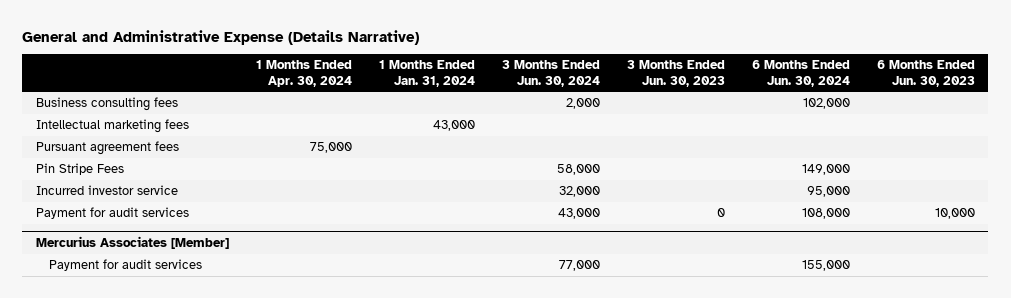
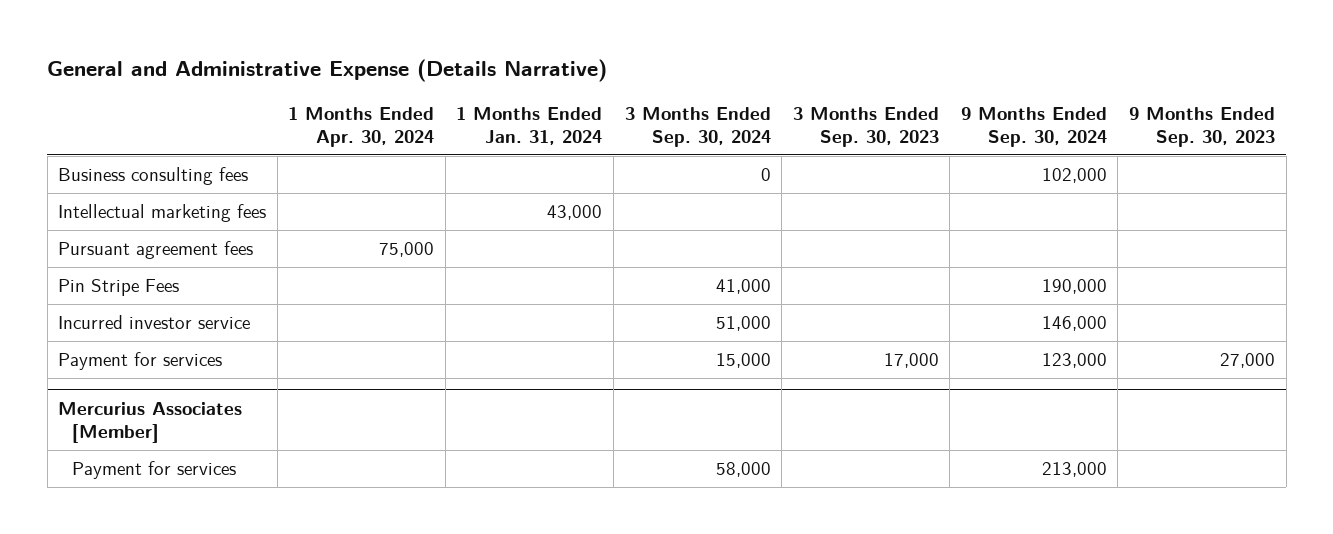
[501,60,600,87] 3 Months Ended Jun. 30, 2024 -> none
[626,60,725,87] 3 Months Ended Jun. 30, 2023 -> none
[751,60,850,87] 6 Months Ended Jun. 30, 2024 -> none
[876,60,975,87] 6 Months Ended Jun. 30, 2023 -> none
none -> [624,106,771,147] 3 Months Ended Sep. 30, 2024
none -> [792,106,939,147] 3 Months Ended Sep. 30, 2023
none -> [960,106,1107,147] 9 Months Ended Sep. 30, 2024
none -> [1128,106,1275,147] 9 Months Ended Sep. 30, 2023
[35,207,189,220] Payment for audit services -> [58,352,223,371] Payment for services
[49,259,203,272] Payment for audit services -> [71,461,236,480] Payment for services

